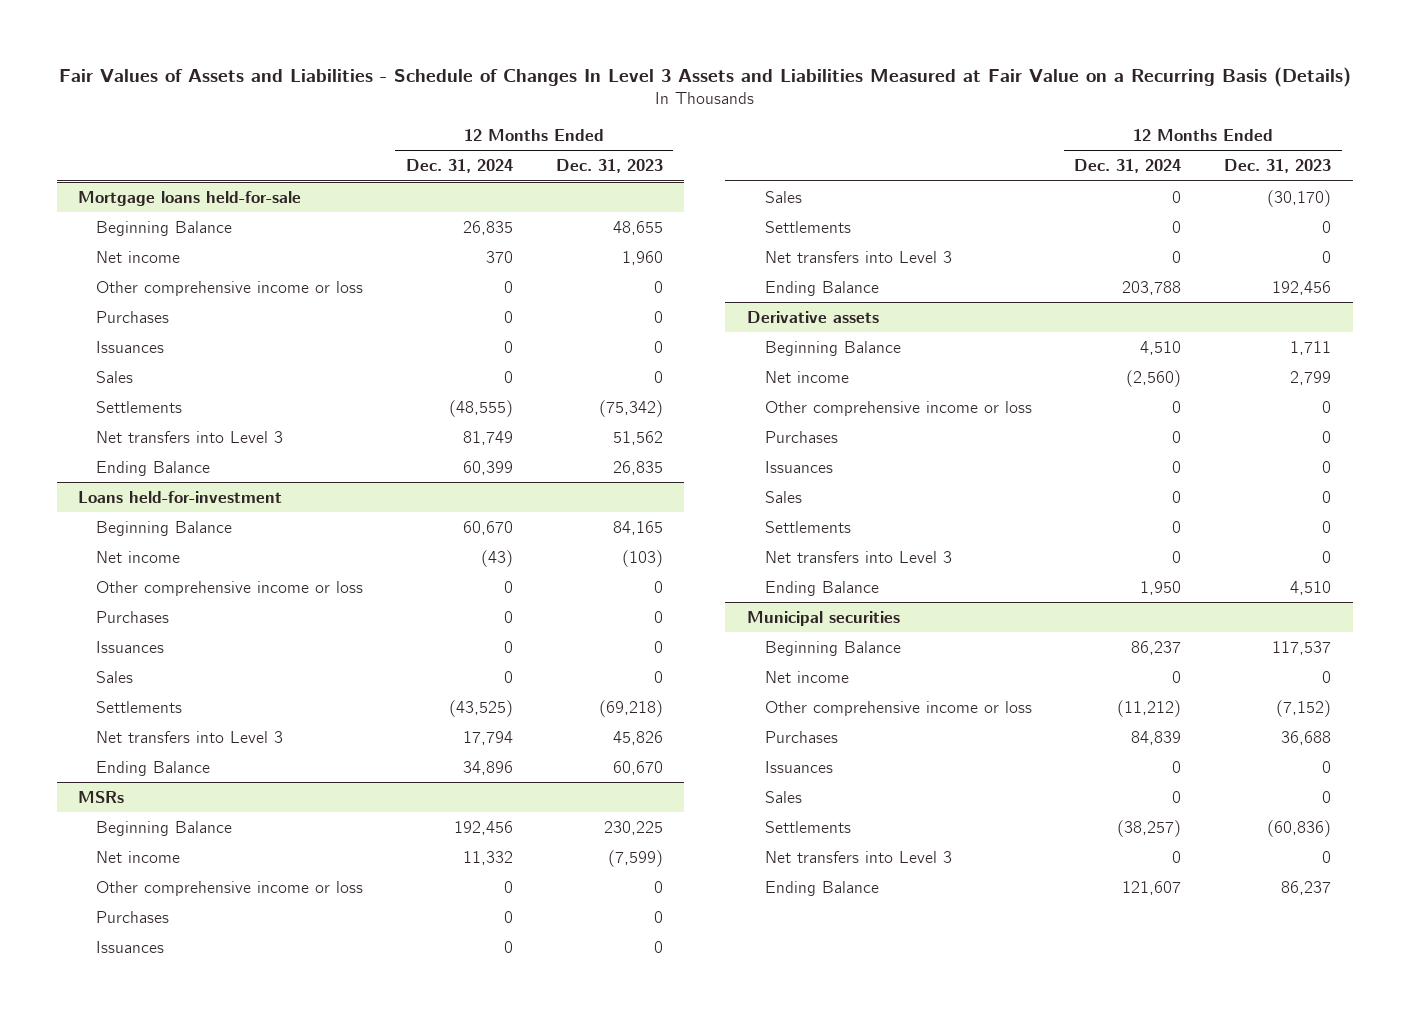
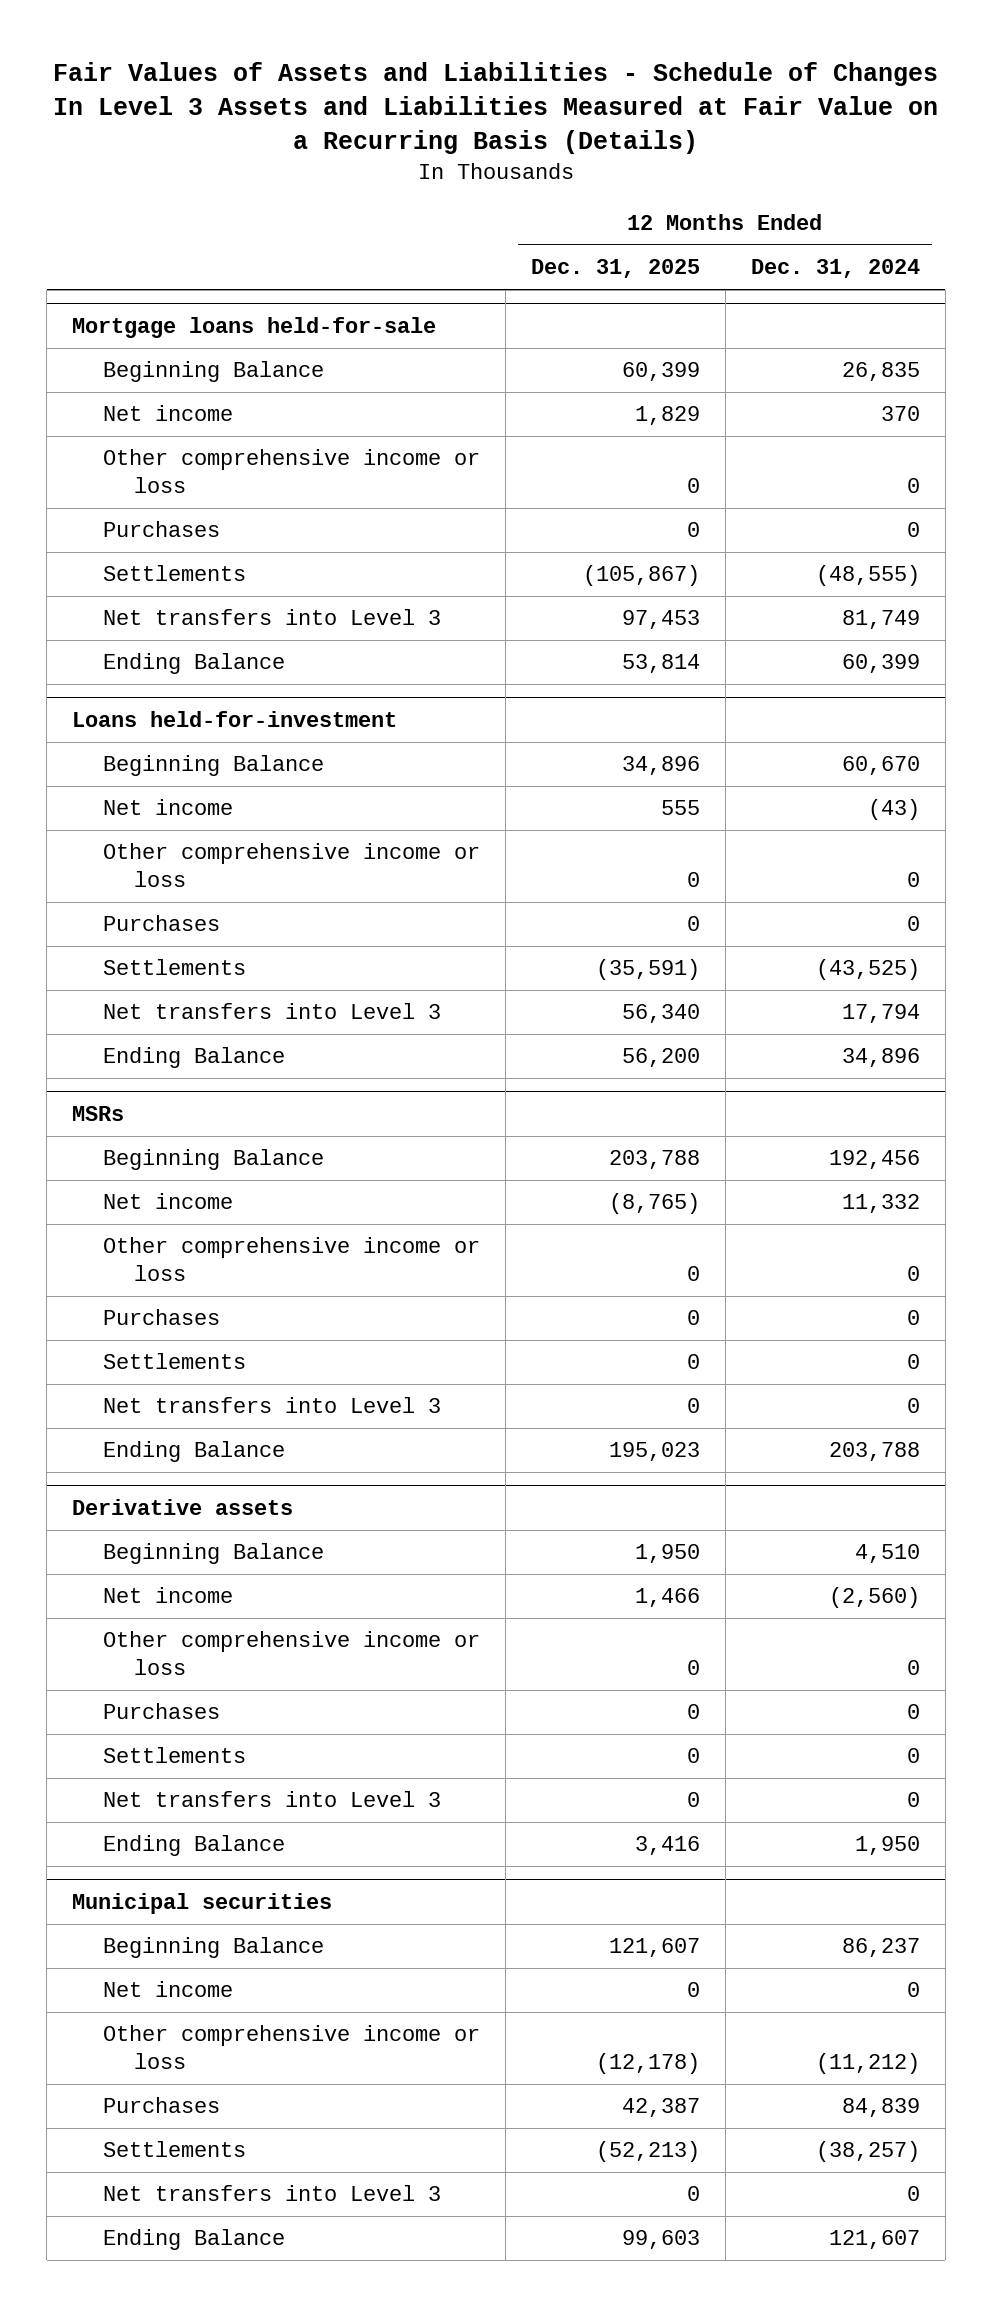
[555,159,663,174] Dec. 31, 2023 -> none
none -> [530,259,700,279] Dec. 31, 2025
[95,340,164,353] Issuances -> none
[95,370,133,383] Sales -> none
[95,640,164,653] Issuances -> none
[95,670,133,683] Sales -> none
[95,940,164,953] Issuances -> none
[764,190,802,203] Sales -> none
[764,460,833,473] Issuances -> none
[764,490,802,503] Sales -> none
[764,760,833,773] Issuances -> none
[764,790,802,803] Sales -> none

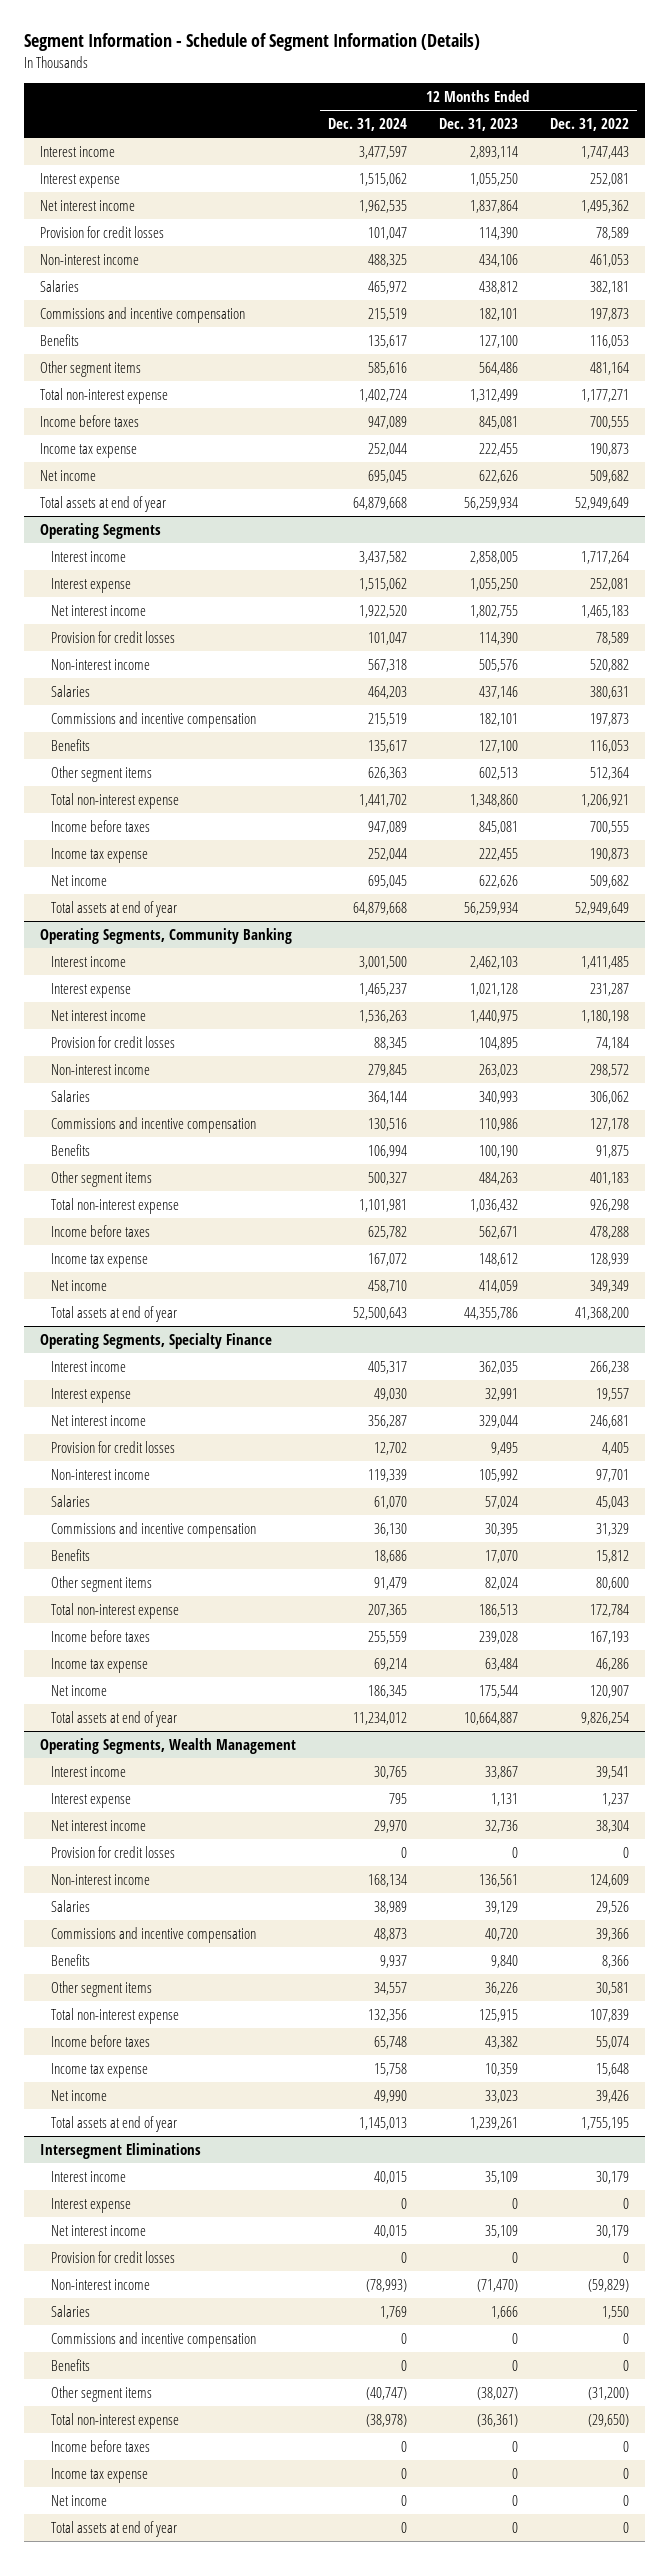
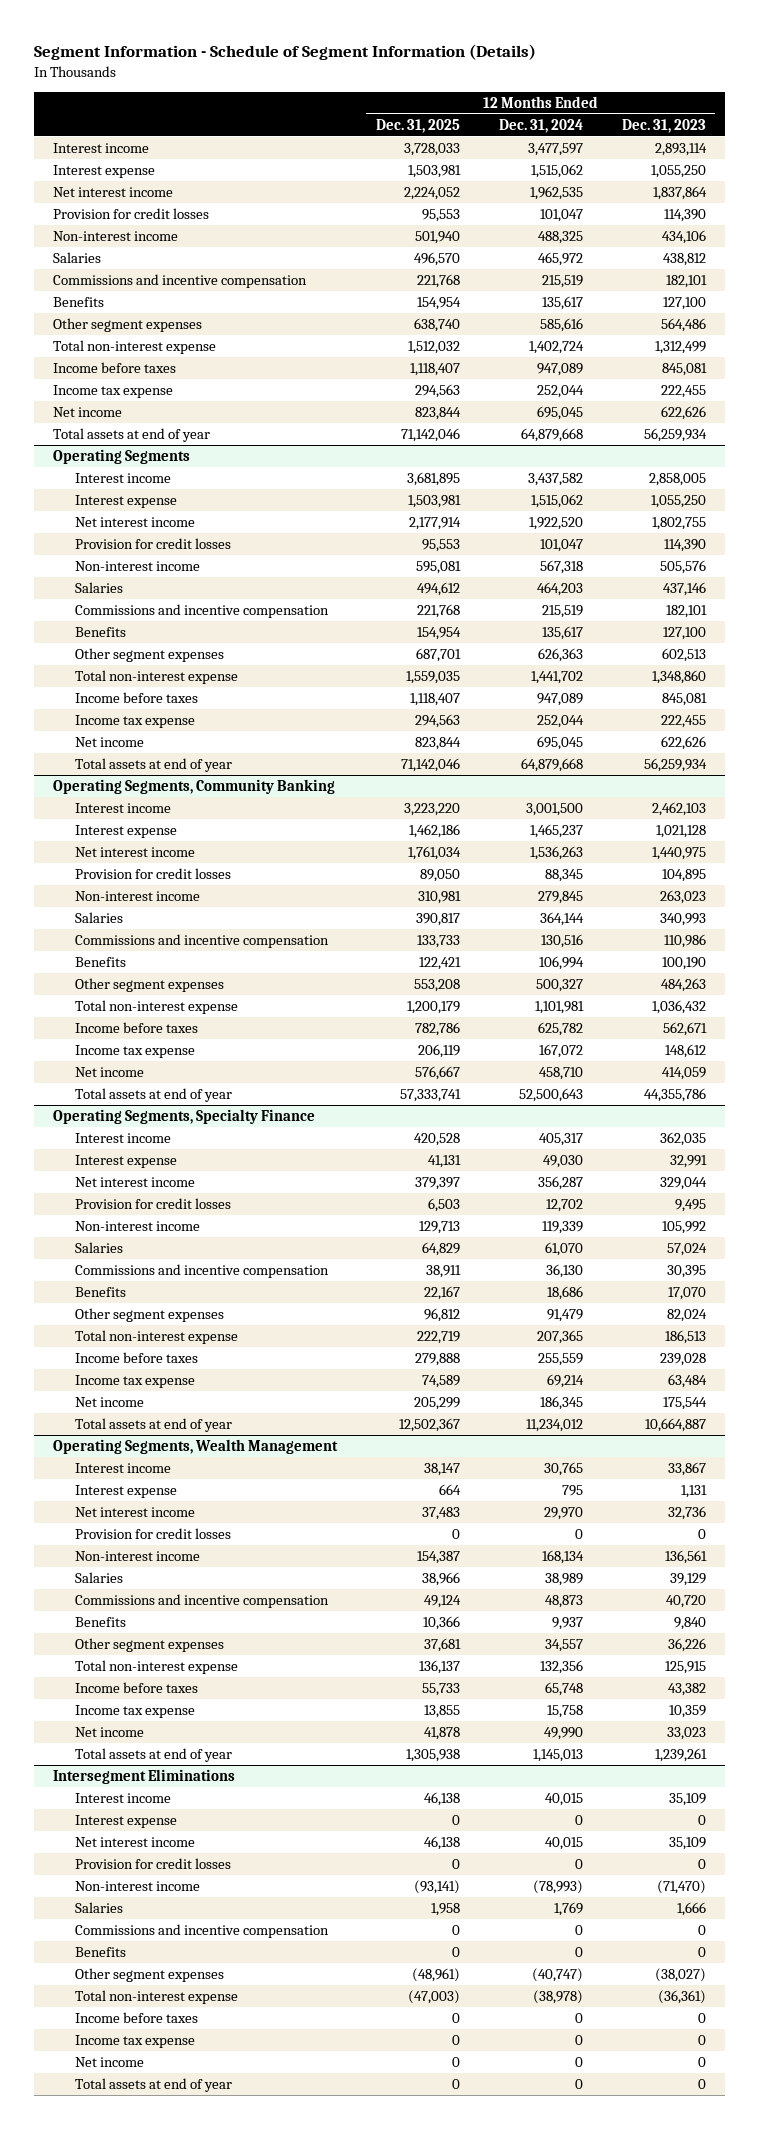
[549,118,629,132] Dec. 31, 2022 -> none
none -> [376,118,461,133] Dec. 31, 2025
[39,361,141,378] Other segment items -> [53,318,203,333] Other segment expenses
[50,766,152,783] Other segment items -> [75,648,225,663] Other segment expenses
[50,1171,152,1188] Other segment items -> [75,978,225,993] Other segment expenses
[50,1576,152,1593] Other segment items -> [75,1308,225,1323] Other segment expenses
[50,1981,152,1998] Other segment items -> [75,1638,225,1653] Other segment expenses
[50,2386,152,2403] Other segment items -> [75,1968,225,1983] Other segment expenses

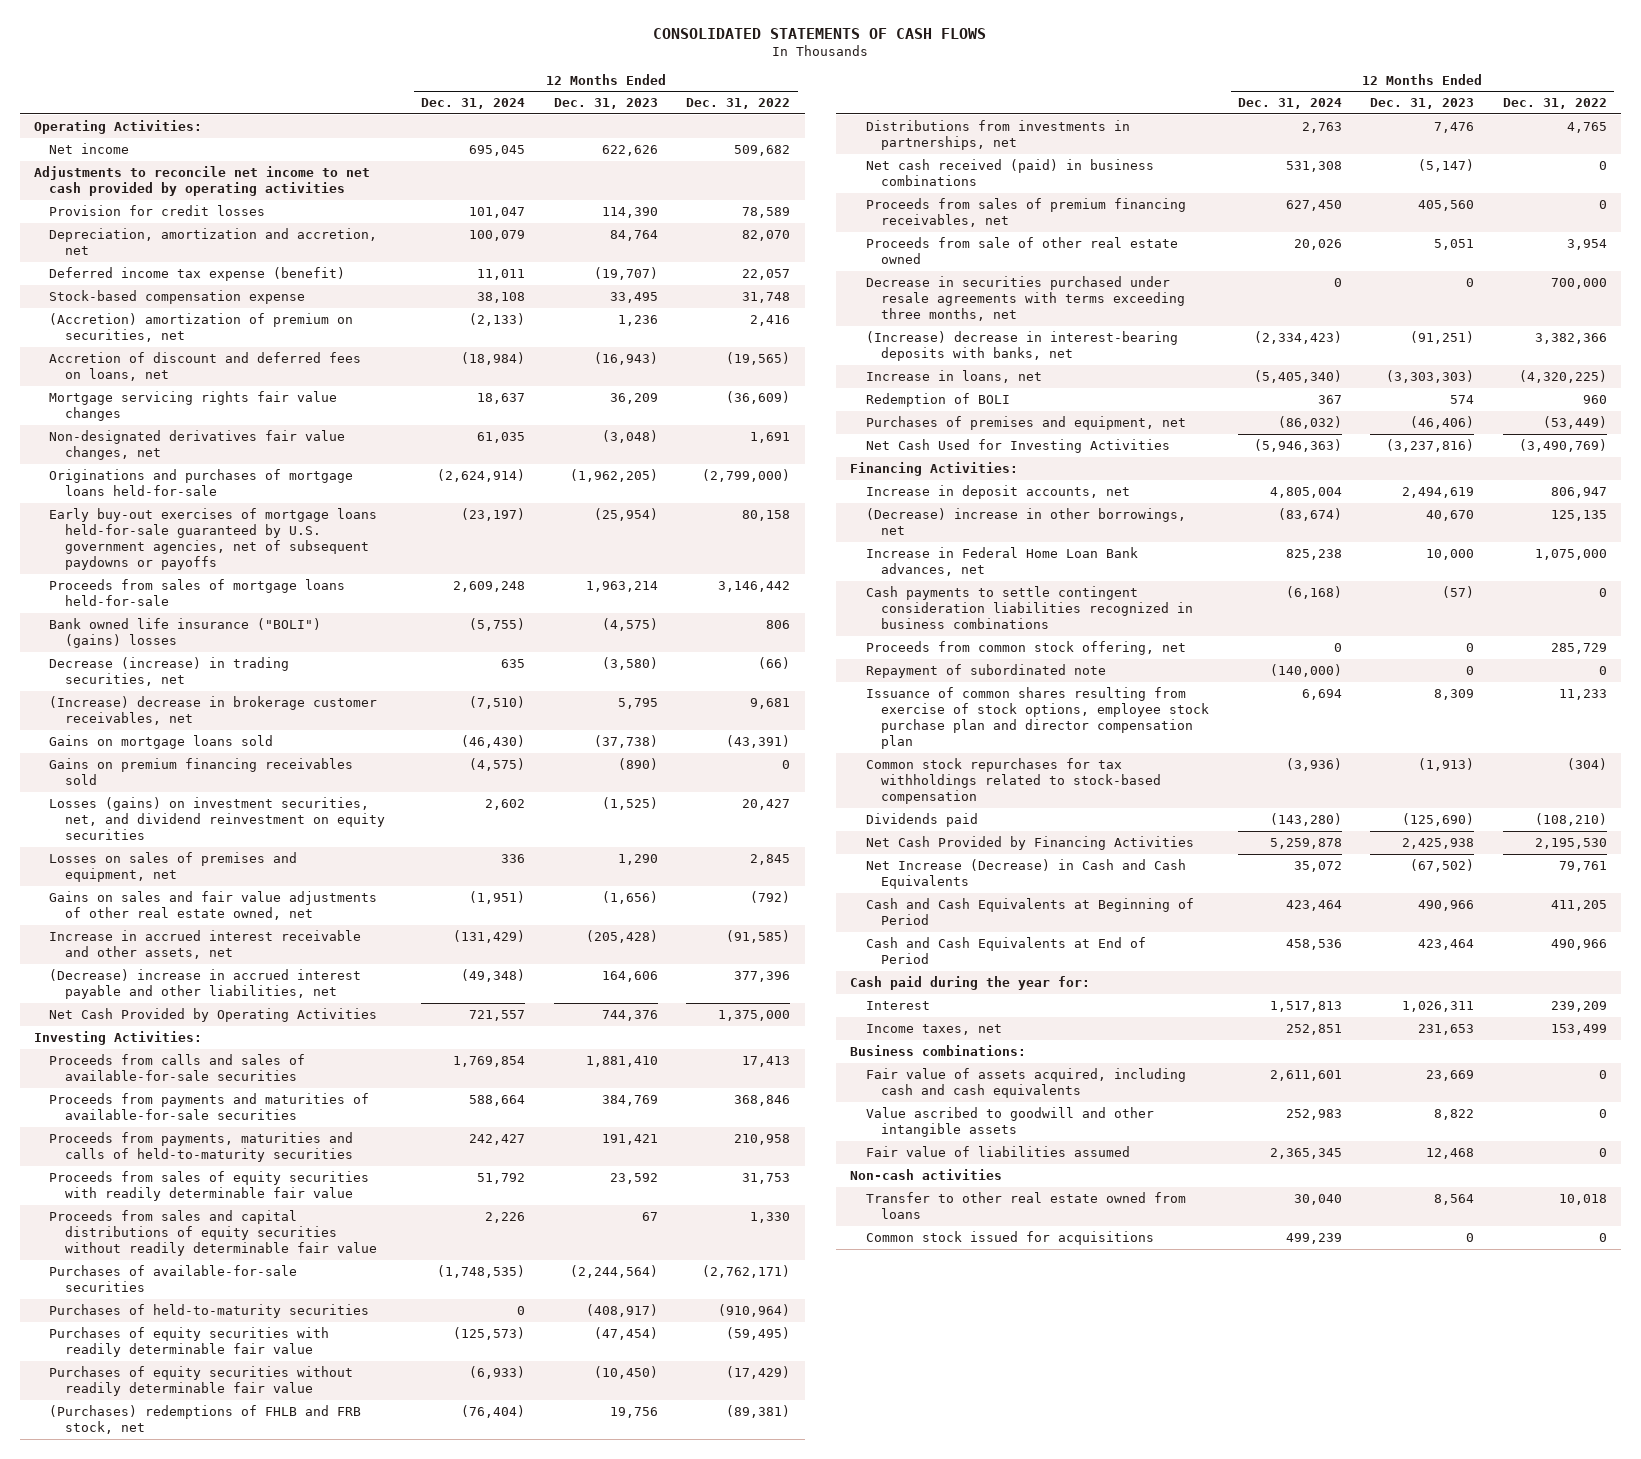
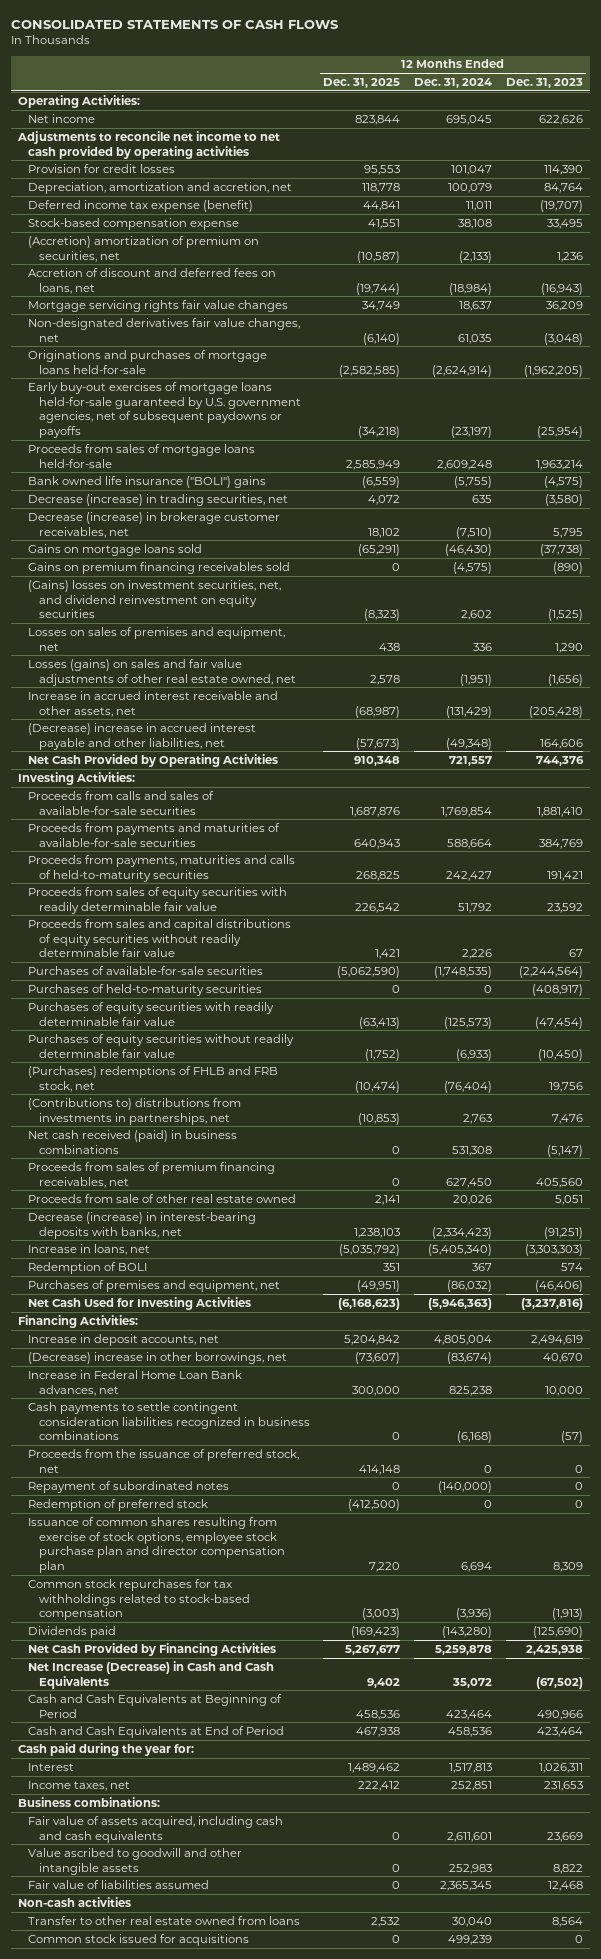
[686,98,791,110] Dec. 31, 2022 -> none
none -> [323,77,401,88] Dec. 31, 2025
[49,617,322,648] Bank owned life insurance ("BOLI") (gains) losses -> [28,475,267,488] Bank owned life insurance ("BOLI") gains
[49,695,378,725] (Increase) decrease in brokerage customer receivables, net -> [28,511,281,538] Decrease (increase) in brokerage customer receivables, net
[49,796,385,841] Losses (gains) on investment securities, net, and dividend reinvestment on equity securities -> [28,579,282,619] (Gains) losses on investment securities, net, and dividend reinvestment on equity securities
[49,890,378,920] Gains on sales and fair value adjustments of other real estate owned, net -> [28,658,296,686] Losses (gains) on sales and fair value adjustments of other real estate owned, net
[865,119,1130,150] Distributions from investments in partnerships, net -> [28,1097,242,1125] (Contributions to) distributions from investments in partnerships, net
[865,275,1186,322] Decrease in securities purchased under resale agreements with terms exceeding three months, net -> none
[865,330,1178,361] (Increase) decrease in interest-bearing deposits with banks, net -> [28,1211,257,1239] Decrease (increase) in interest-bearing deposits with banks, net
[865,640,1186,655] Proceeds from common stock offering, net -> none
none -> [28,1448,300,1473] Proceeds from the issuance of preferred stock, net
[865,663,1106,678] Repayment of subordinated note -> [28,1480,230,1493] Repayment of subordinated notes
none -> [28,1498,209,1511] Redemption of preferred stock

